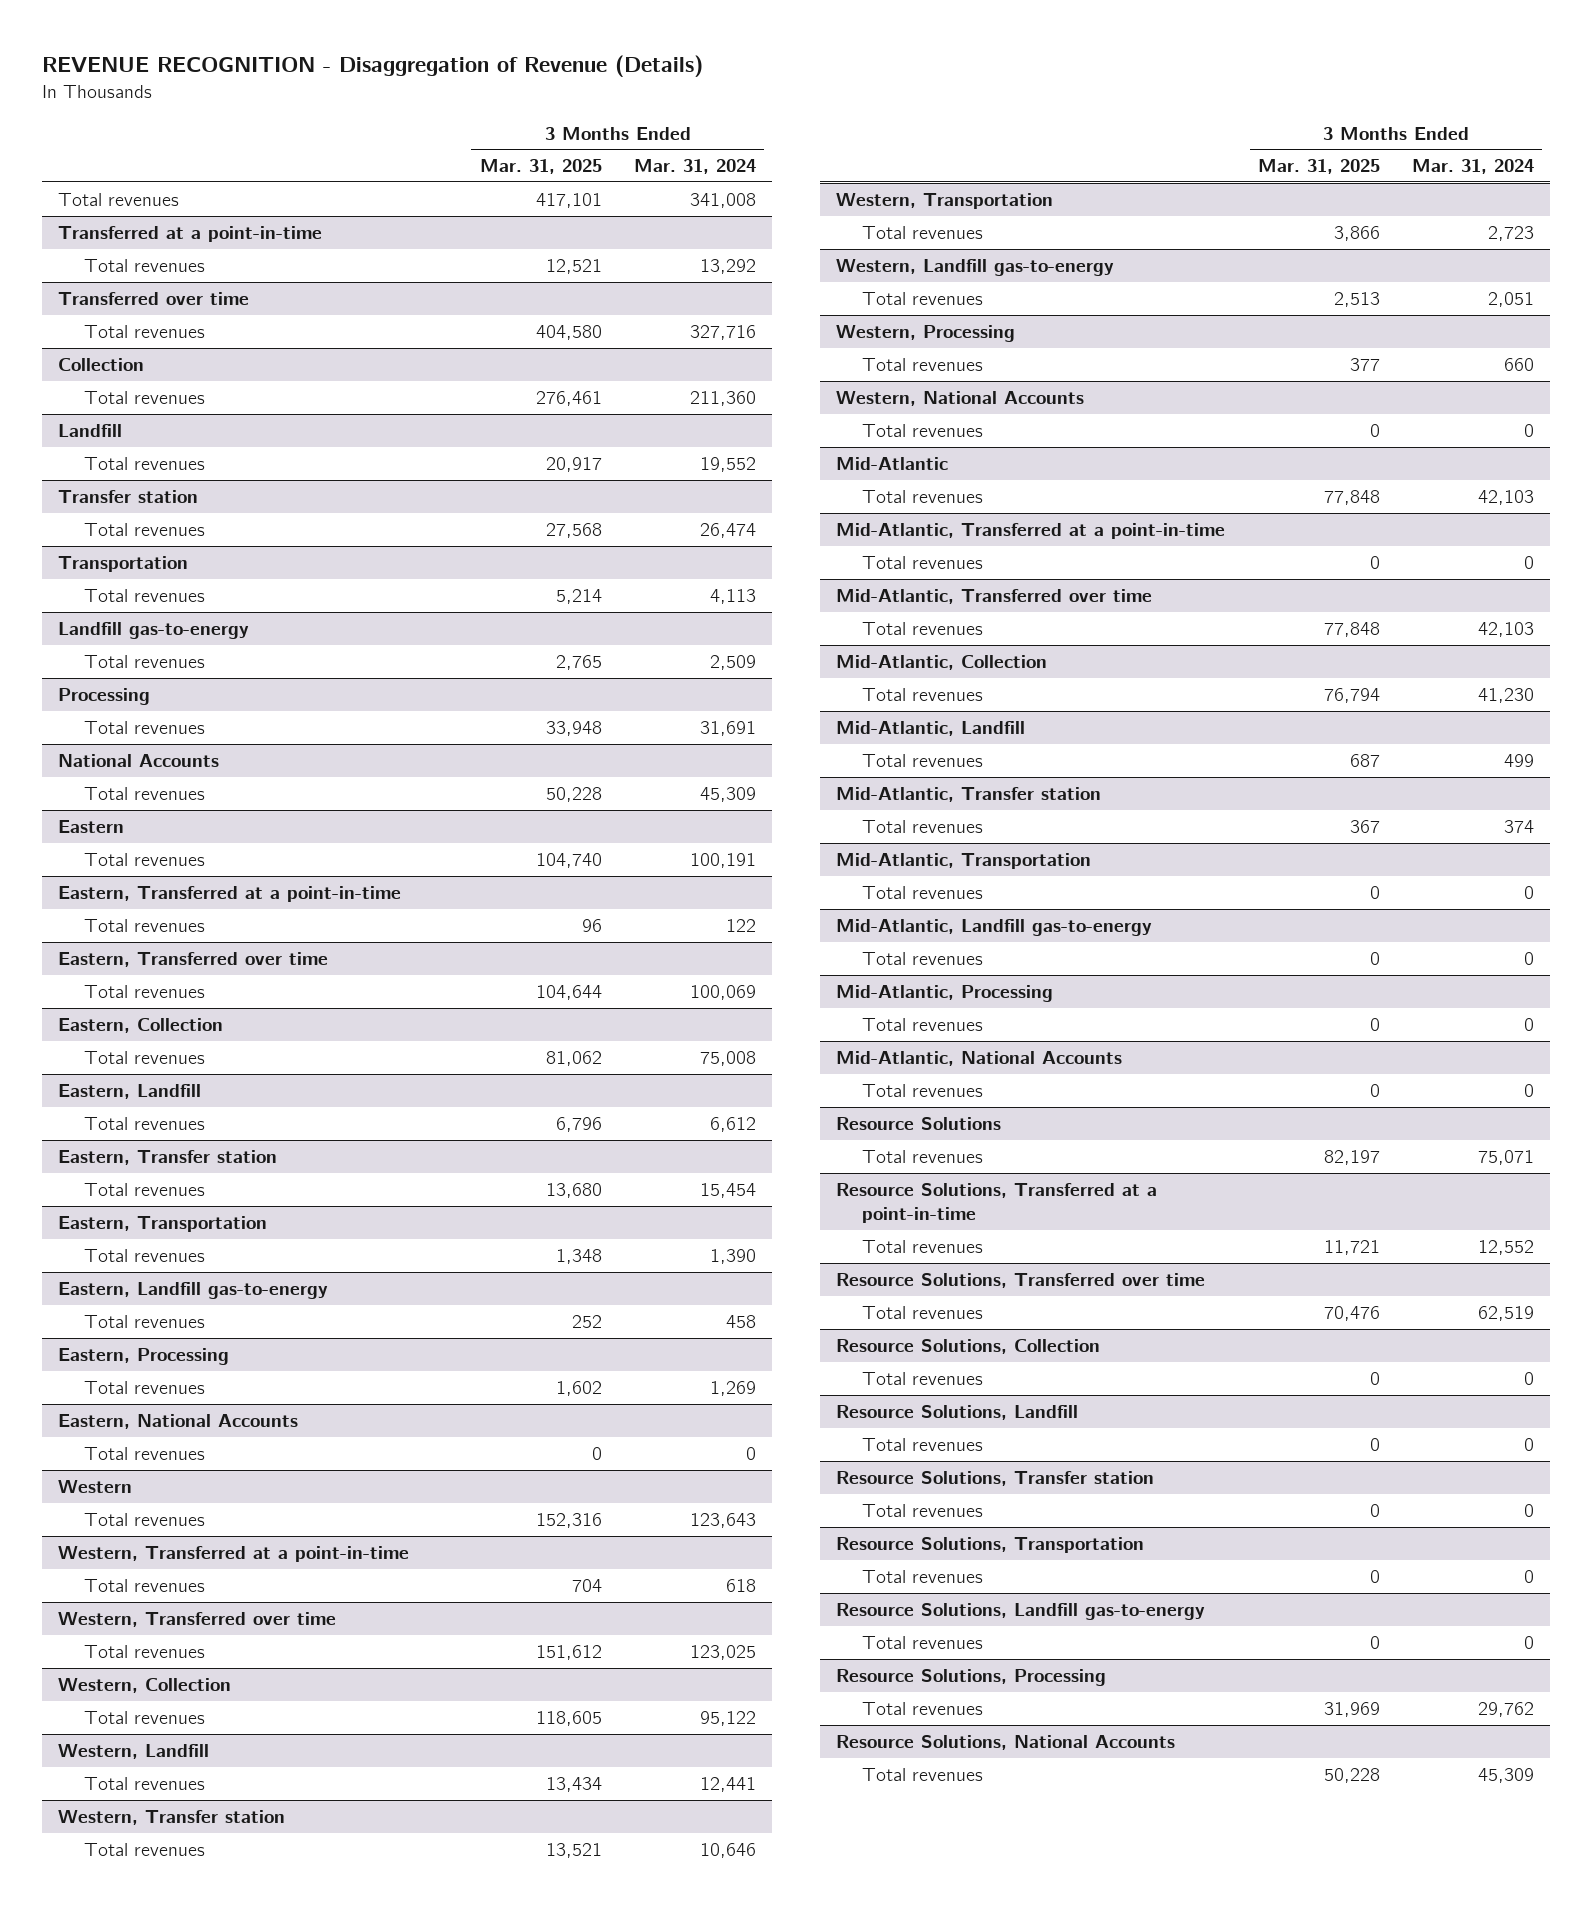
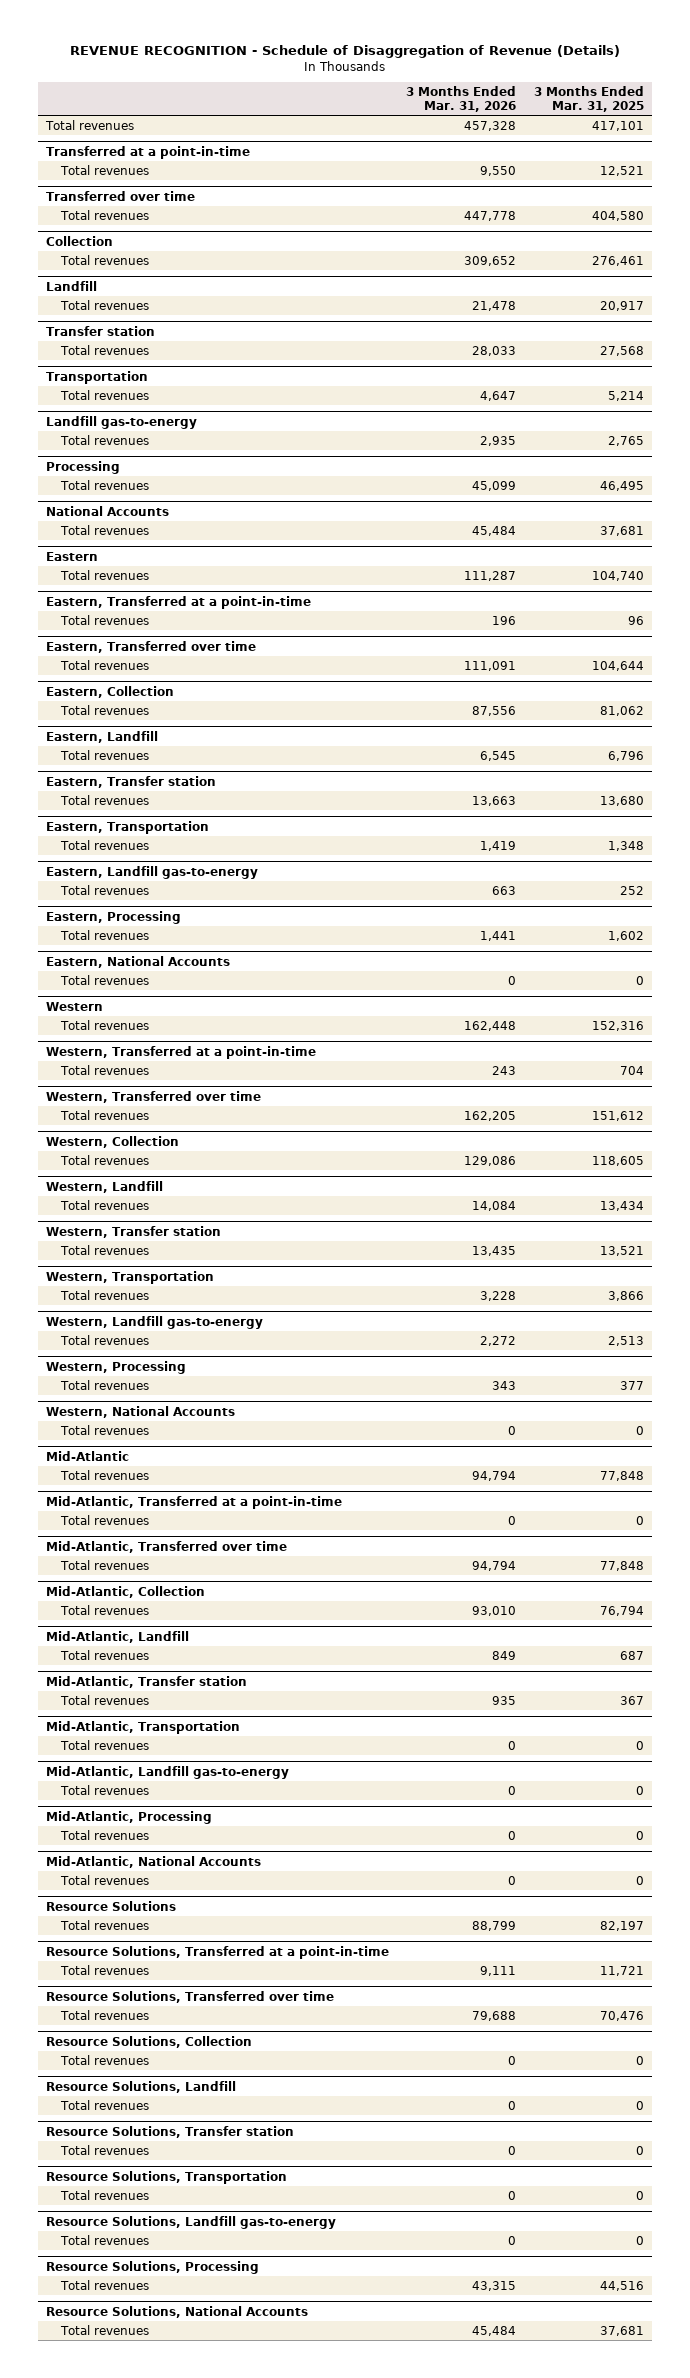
[41,54,703,77] REVENUE RECOGNITION - Disaggregation of Revenue (Details) -> [69,45,620,59] REVENUE RECOGNITION - Schedule of Disaggregation of Revenue (Details)
[634,159,757,175] Mar. 31, 2024 -> none
none -> [406,86,517,112] 3 Months Ended Mar. 31, 2026
[545,720,602,736] 33,948 -> [599,480,644,491] 46,495
[545,786,602,802] 50,228 -> [599,525,644,536] 37,681
[1323,1701,1380,1717] 31,969 -> [599,2280,644,2291] 44,516
[1323,1767,1380,1783] 50,228 -> [599,2325,644,2336] 37,681

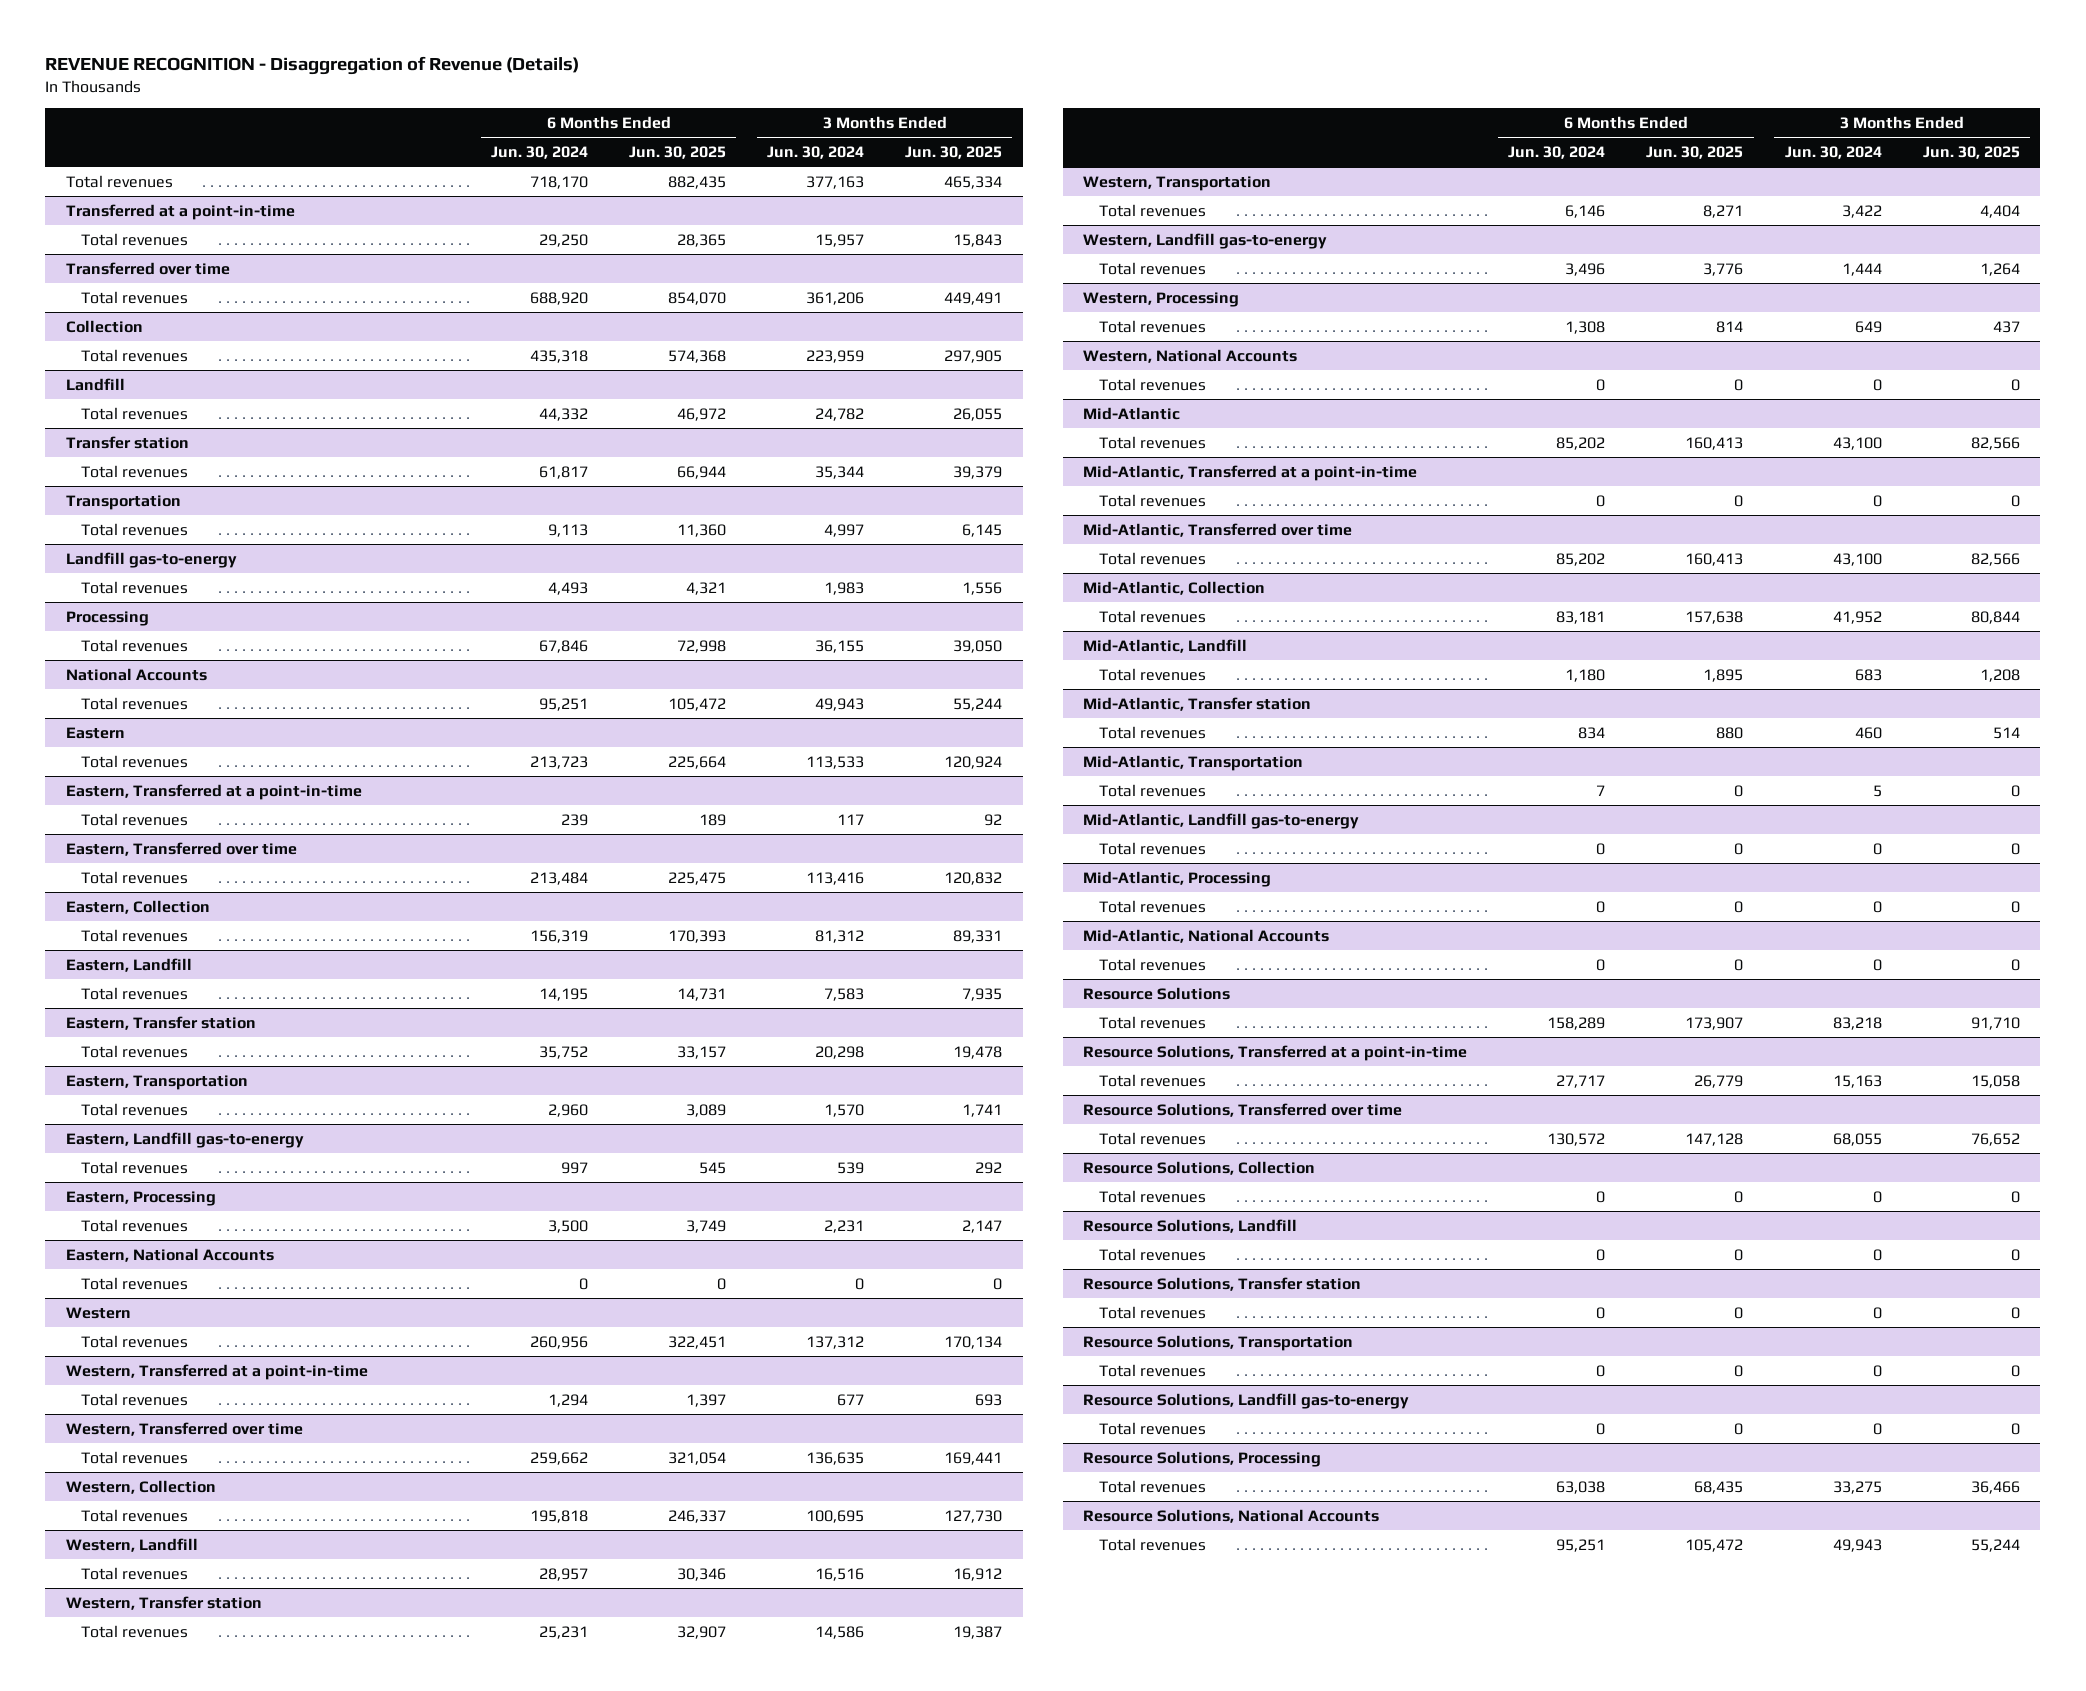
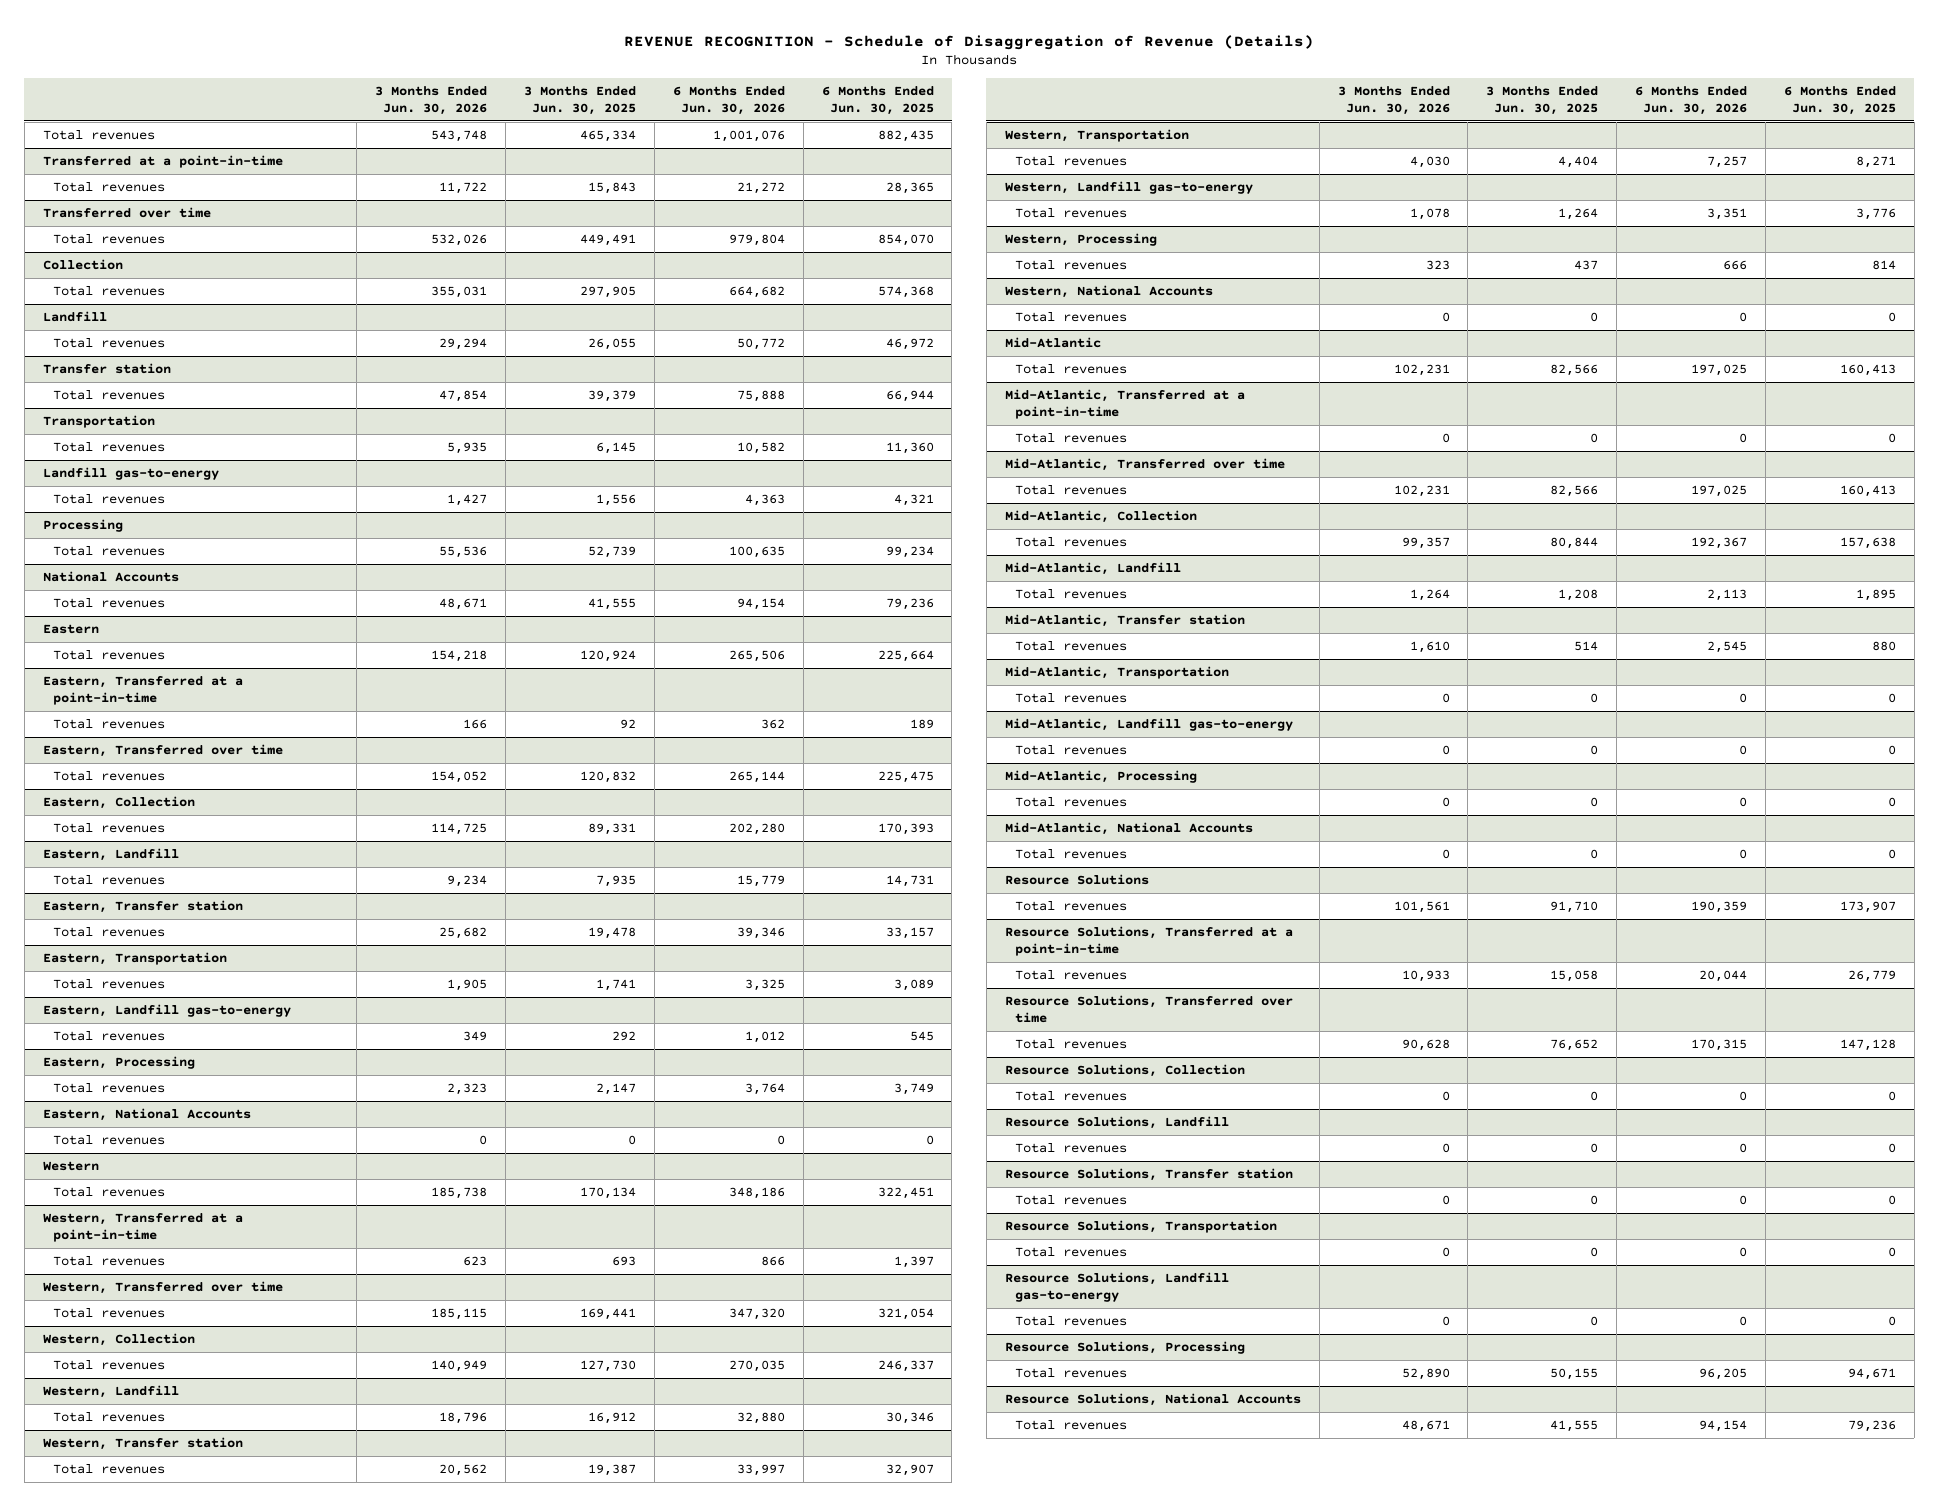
[45,56,580,76] REVENUE RECOGNITION - Disaggregation of Revenue (Details) -> [624,34,1315,50] REVENUE RECOGNITION - Schedule of Disaggregation of Revenue (Details)
[490,146,588,160] Jun. 30, 2024 -> none
[767,146,865,160] Jun. 30, 2024 -> none
none -> [375,85,488,115] 3 Months Ended Jun. 30, 2026
none -> [672,85,785,115] 6 Months Ended Jun. 30, 2026
[677,639,727,653] 72,998 -> [885,545,934,558] 99,234
[953,639,1003,653] 39,050 -> [588,545,637,558] 52,739
[668,697,727,711] 105,472 -> [885,597,934,610] 79,236
[953,697,1003,711] 55,244 -> [588,597,637,610] 41,555
[1694,1480,1744,1494] 68,435 -> [1847,1367,1896,1380] 94,671
[1970,1480,2020,1494] 36,466 -> [1550,1367,1599,1380] 50,155
[1685,1538,1744,1552] 105,472 -> [1847,1419,1896,1432] 79,236
[1970,1538,2020,1552] 55,244 -> [1550,1419,1599,1432] 41,555

